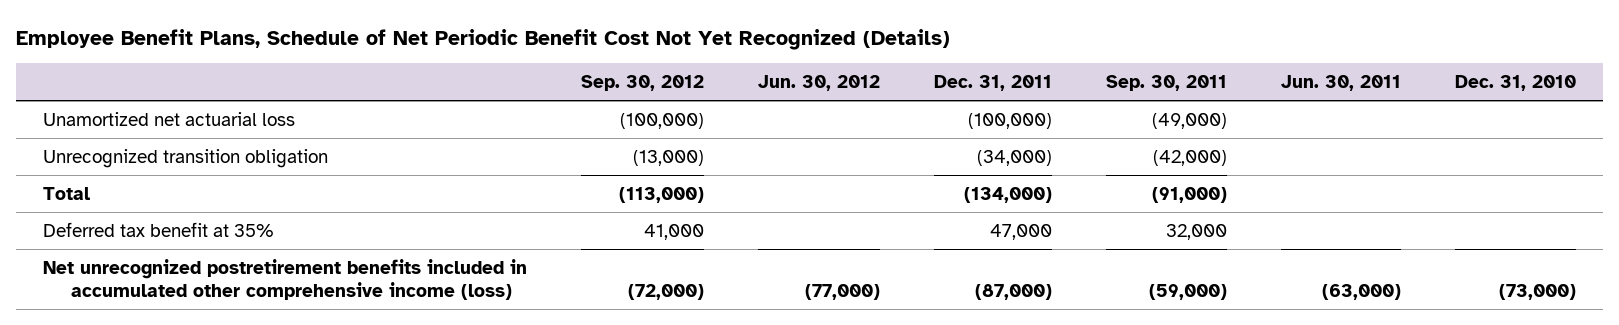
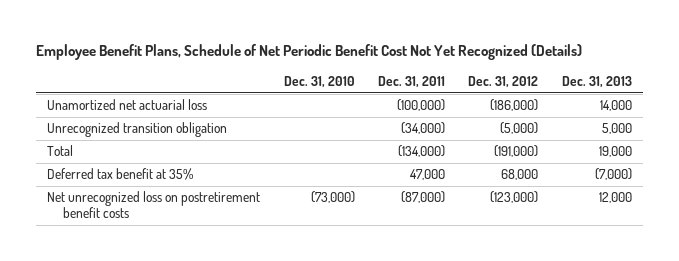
[581,75,705,92] Sep. 30, 2012 -> none
[758,75,881,92] Jun. 30, 2012 -> none
[1105,75,1227,92] Sep. 30, 2011 -> none
[1280,75,1401,92] Jun. 30, 2011 -> none
none -> [468,75,539,88] Dec. 31, 2012
none -> [561,75,632,88] Dec. 31, 2013
[43,258,528,300] Net unrecognized postretirement benefits included in accumulated other comprehensive income (loss) -> [47,191,261,218] Net unrecognized loss on postretirement benefit costs

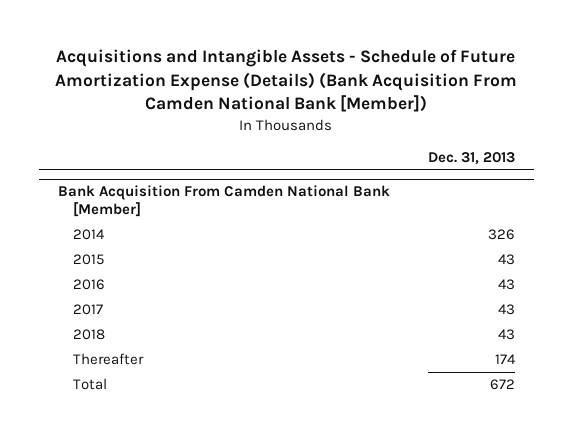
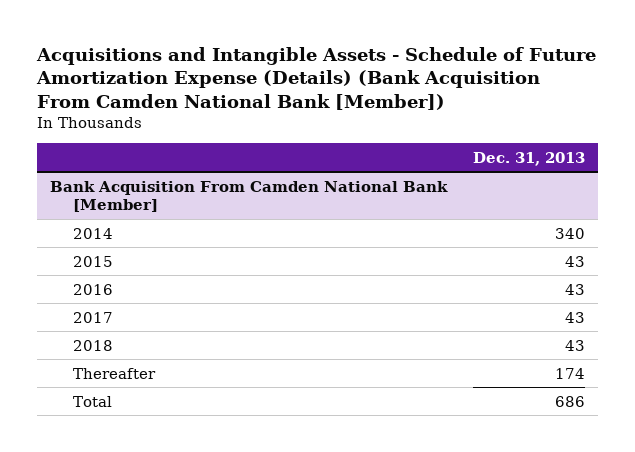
[487,229,515,241] 326 -> [554,227,585,239] 340
[489,379,515,391] 672 -> [554,395,585,407] 686

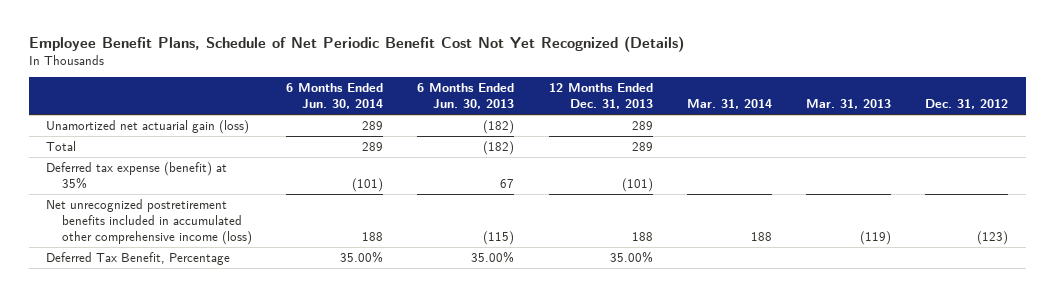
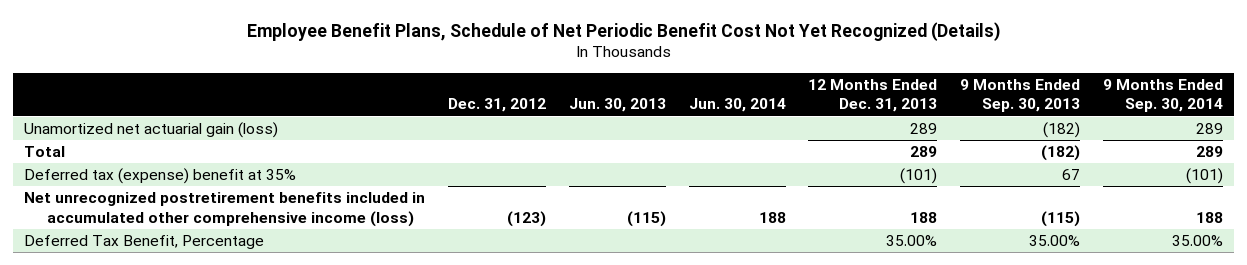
[286,83,384,110] 6 Months Ended Jun. 30, 2014 -> none
[417,83,515,110] 6 Months Ended Jun. 30, 2013 -> none
[686,99,772,110] Mar. 31, 2014 -> none
[806,99,892,110] Mar. 31, 2013 -> none
none -> [568,98,666,113] Jun. 30, 2013
none -> [688,98,786,113] Jun. 30, 2014
none -> [960,78,1081,113] 9 Months Ended Sep. 30, 2013
none -> [1103,78,1224,113] 9 Months Ended Sep. 30, 2014
[46,161,228,189] Deferred tax expense (benefit) at 35% -> [24,168,297,185] Deferred tax (expense) benefit at 35%

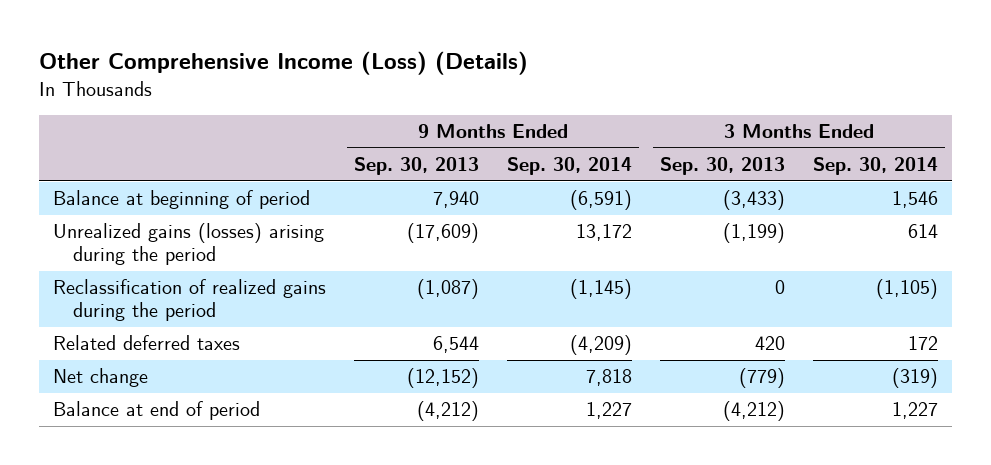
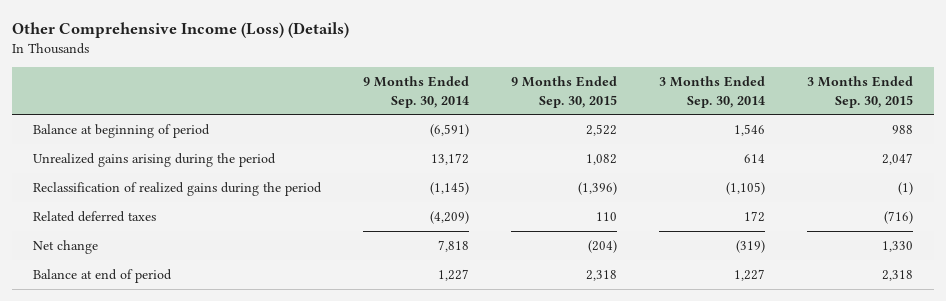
[354,157,480,176] Sep. 30, 2013 -> none
[659,157,785,176] Sep. 30, 2013 -> none
none -> [510,76,617,108] 9 Months Ended Sep. 30, 2015
none -> [807,76,914,108] 3 Months Ended Sep. 30, 2015
[53,223,325,266] Unrealized gains (losses) arising during the period -> [32,152,276,167] Unrealized gains arising during the period

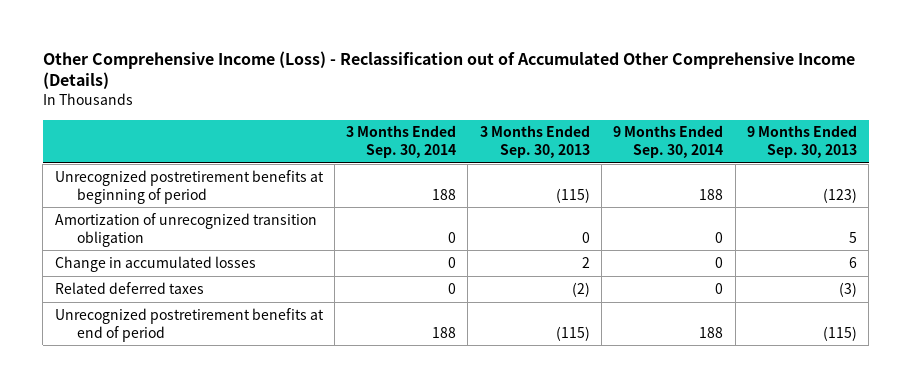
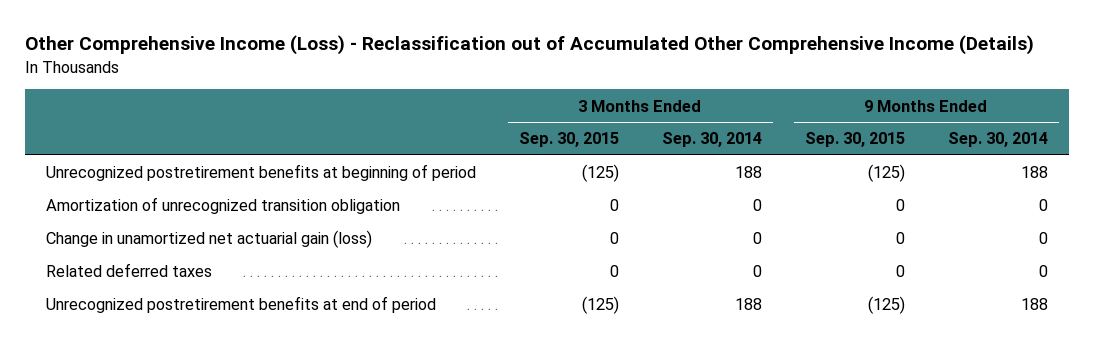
[479,125,590,159] 3 Months Ended Sep. 30, 2013 -> none
[746,125,857,159] 9 Months Ended Sep. 30, 2013 -> none
none -> [519,132,620,148] Sep. 30, 2015
none -> [804,132,905,148] Sep. 30, 2015
[54,255,256,272] Change in accumulated losses -> [46,230,373,249] Change in unamortized net actuarial gain (loss)

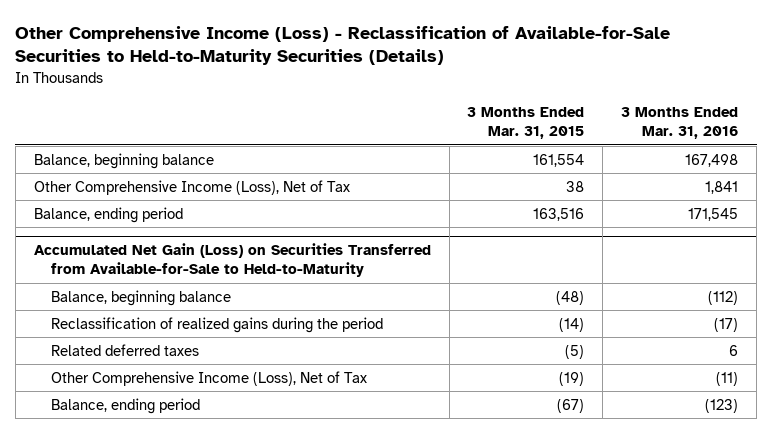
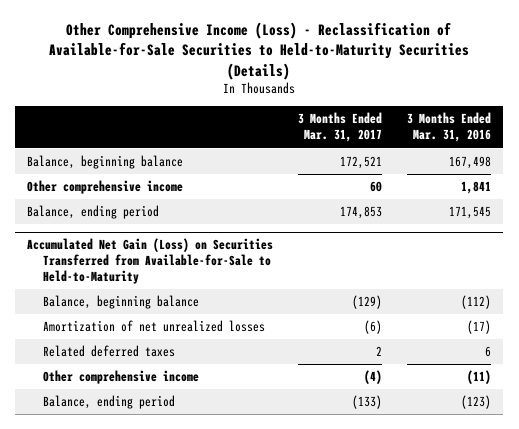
[467,107,585,140] 3 Months Ended Mar. 31, 2015 -> none
none -> [298,112,383,143] 3 Months Ended Mar. 31, 2017
[33,179,350,195] Other Comprehensive Income (Loss), Net of Tax -> [27,180,184,195] Other comprehensive income
[51,316,384,333] Reclassification of realized gains during the period -> [42,320,265,333] Amortization of net unrealized losses
[51,370,368,386] Other Comprehensive Income (Loss), Net of Tax -> [42,370,199,385] Other comprehensive income

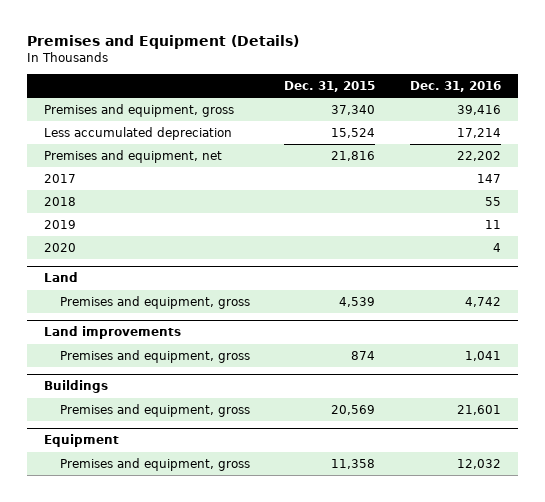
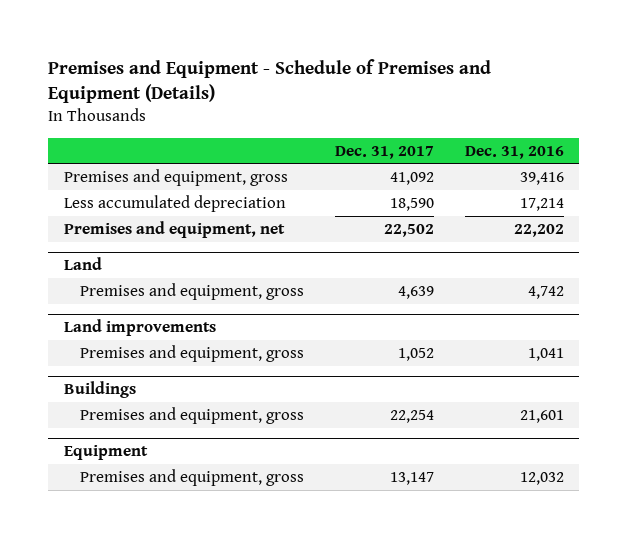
[26,34,299,49] Premises and Equipment (Details) -> [48,58,492,104] Premises and Equipment - Schedule of Premises and Equipment (Details)
[284,81,376,93] Dec. 31, 2015 -> none
none -> [334,145,434,159] Dec. 31, 2017
[43,174,76,184] 2017 -> none
[43,197,76,207] 2018 -> none
[43,220,76,230] 2019 -> none
[43,243,76,253] 2020 -> none

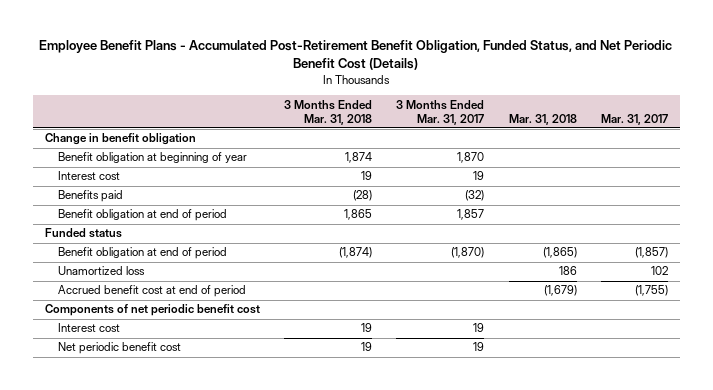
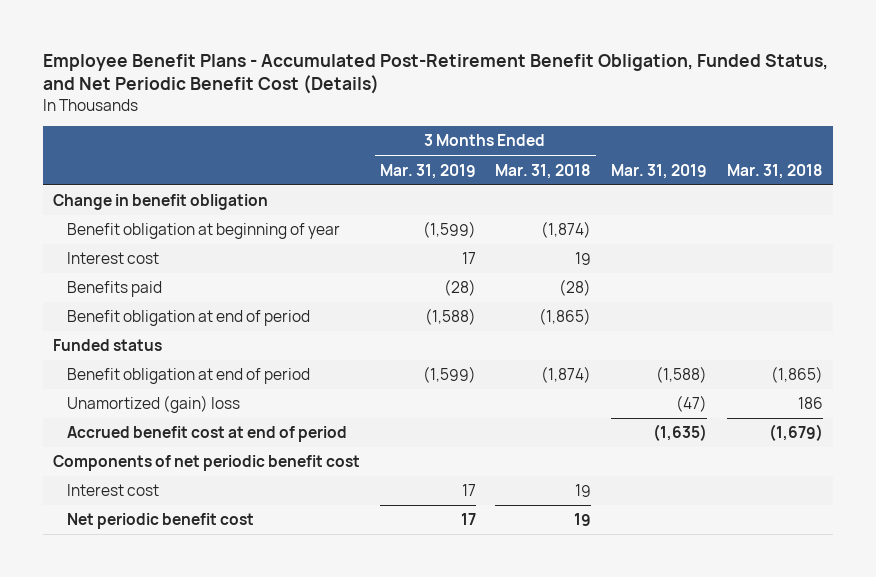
[396,99,485,125] 3 Months Ended Mar. 31, 2017 -> none
[600,113,668,125] Mar. 31, 2017 -> none
none -> [379,163,476,179] Mar. 31, 2019
none -> [611,163,708,179] Mar. 31, 2019
[344,152,372,164] 1,874 -> [541,221,592,239] (1,874)
[343,209,372,221] 1,865 -> [539,308,592,326] (1,865)
[58,266,146,276] Unamortized loss -> [66,395,240,414] Unamortized (gain) loss

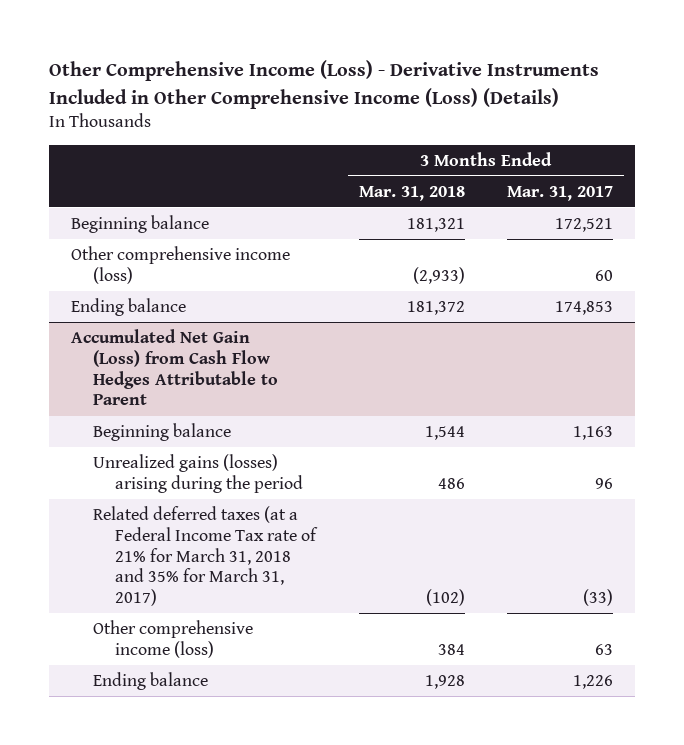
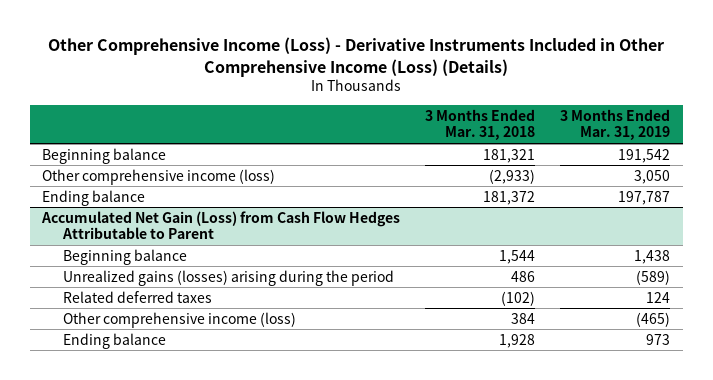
[507,185,614,201] Mar. 31, 2017 -> none
none -> [560,108,671,141] 3 Months Ended Mar. 31, 2019
[92,505,319,607] Related deferred taxes (at a Federal Income Tax rate of 21% for March 31, 2018 and 35% for March 31, 2017) -> [62,290,212,303] Related deferred taxes

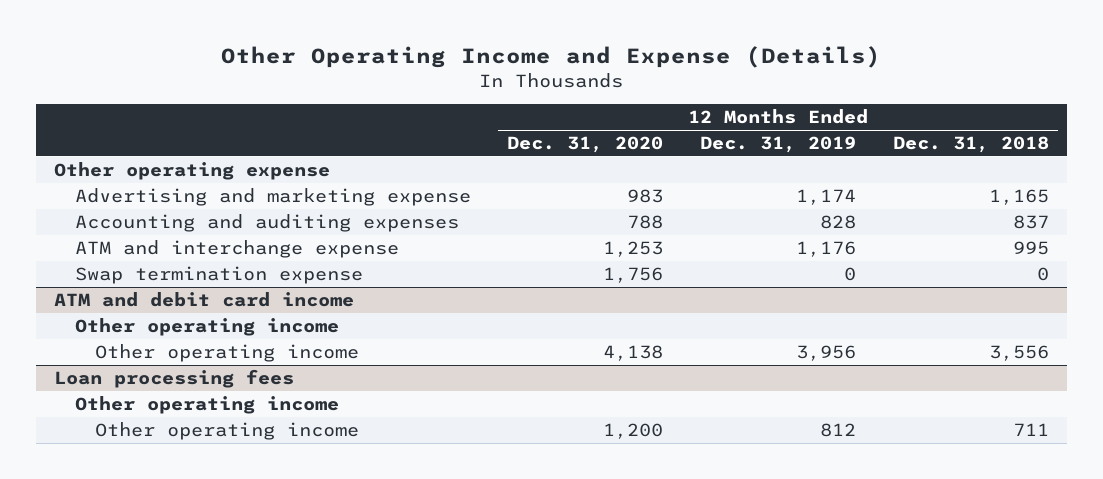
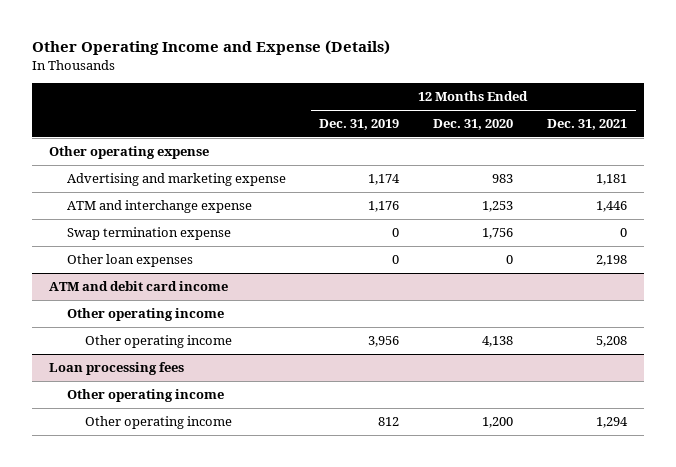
[892,136,1049,154] Dec. 31, 2018 -> none
none -> [547,119,628,131] Dec. 31, 2021
[74,214,459,233] Accounting and auditing expenses -> none
none -> [66,254,193,268] Other loan expenses

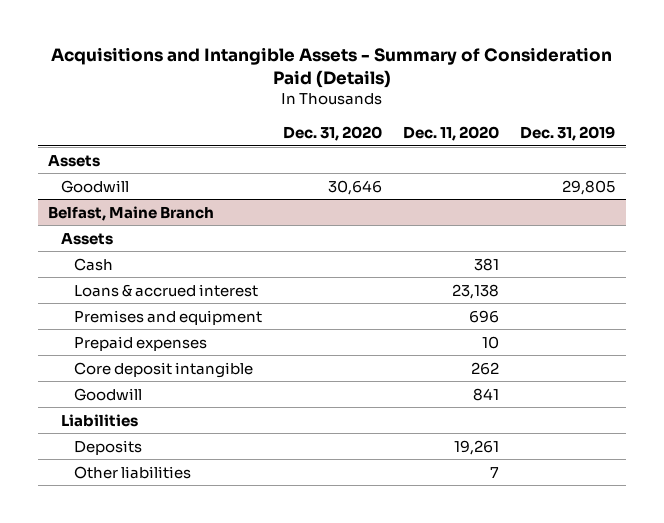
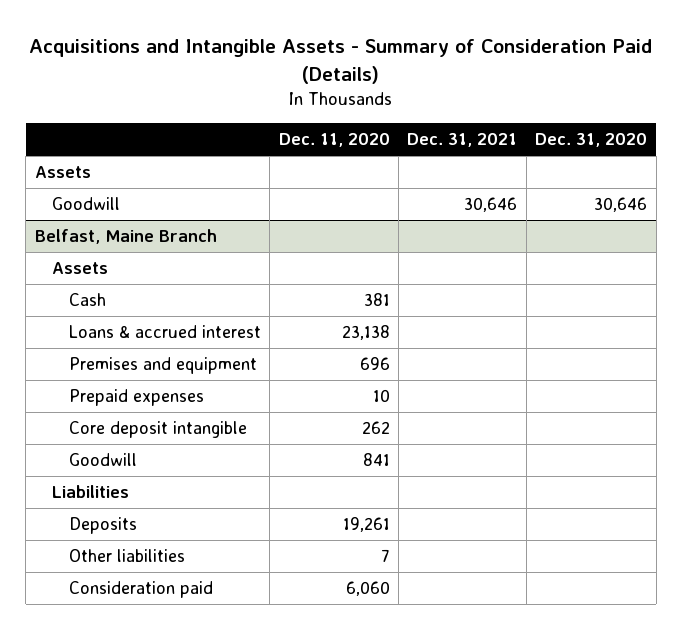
[520,125,616,141] Dec. 31, 2019 -> none
none -> [407,133,518,148] Dec. 31, 2021
none -> [68,581,213,599] Consideration paid

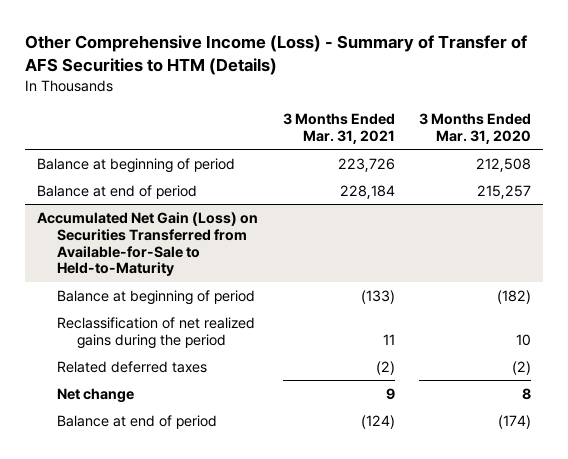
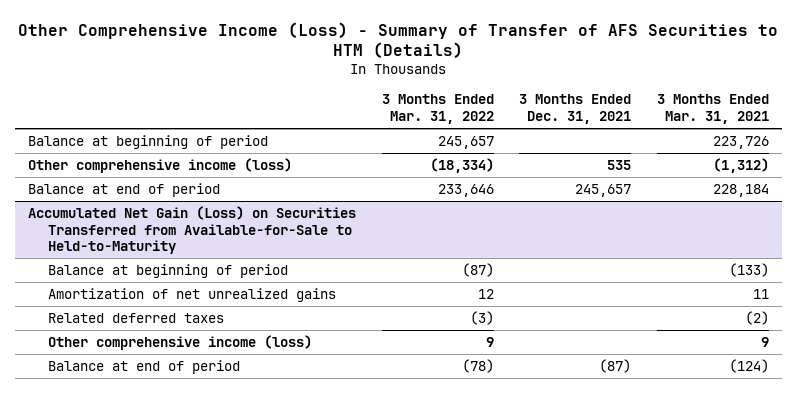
[418,113,531,144] 3 Months Ended Mar. 31, 2020 -> none
none -> [381,94,494,124] 3 Months Ended Mar. 31, 2022
none -> [519,94,632,124] 3 Months Ended Dec. 31, 2021
none -> [27,157,292,173] Other comprehensive income (loss)
[57,316,256,349] Reclassification of net realized gains during the period -> [48,287,337,302] Amortization of net unrealized gains
[57,387,135,403] Net change -> [48,334,313,350] Other comprehensive income (loss)

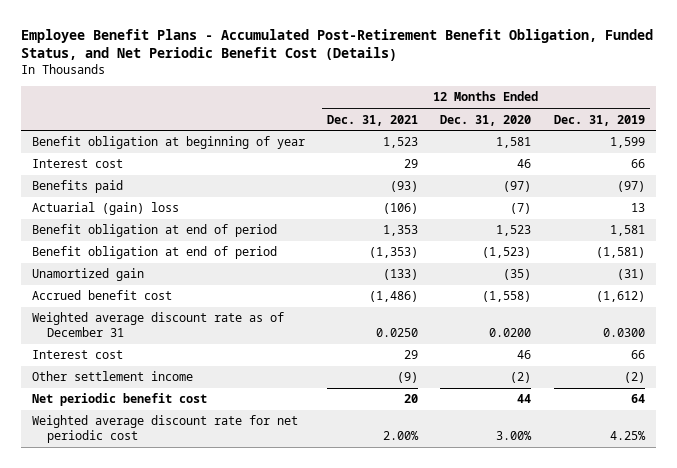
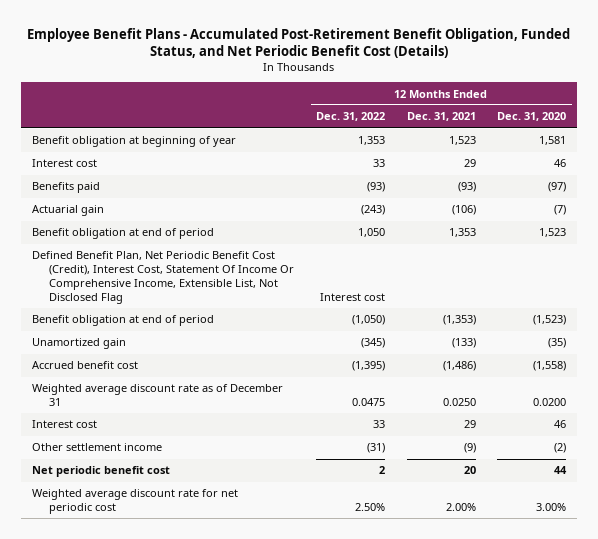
[553,114,645,126] Dec. 31, 2019 -> none
none -> [316,112,386,122] Dec. 31, 2022
[32,202,180,216] Actuarial (gain) loss -> [32,205,105,217] Actuarial gain
none -> [32,251,295,304] Defined Benefit Plan, Net Periodic Benefit Cost (Credit), Interest Cost, Statement Of Income Or Comprehensive Income, Extensible List, Not Disclosed Flag

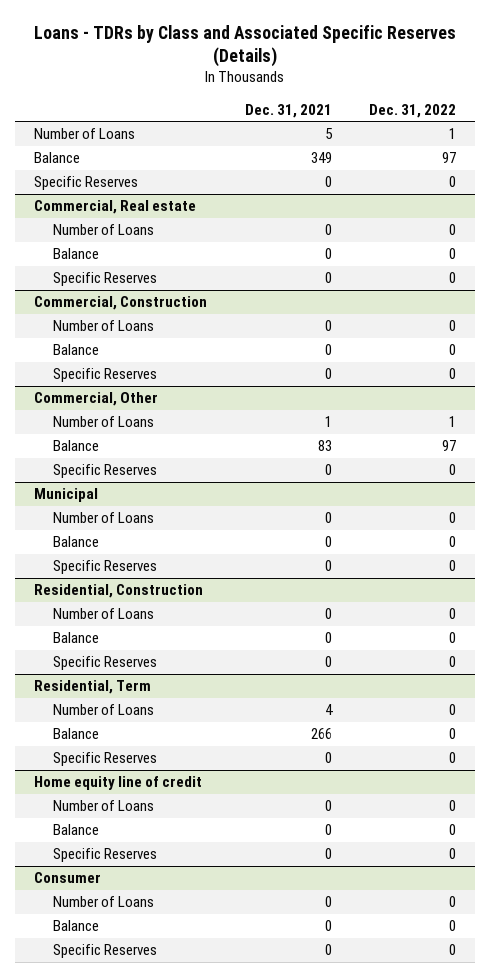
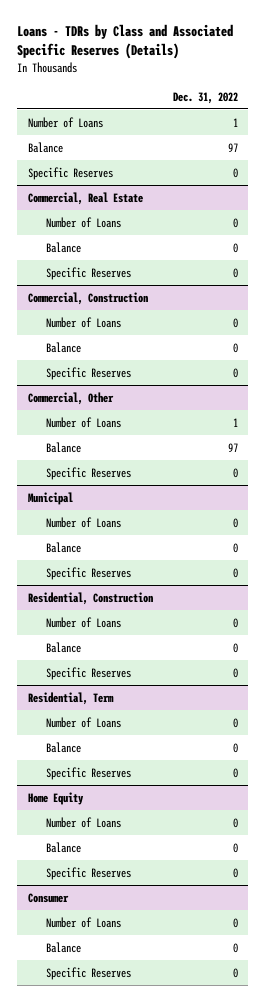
[244,103,332,118] Dec. 31, 2021 -> none
[34,200,197,215] Commercial, Real estate -> [27,191,143,205] Commercial, Real Estate
[34,776,203,791] Home equity line of credit -> [27,791,84,805] Home Equity

